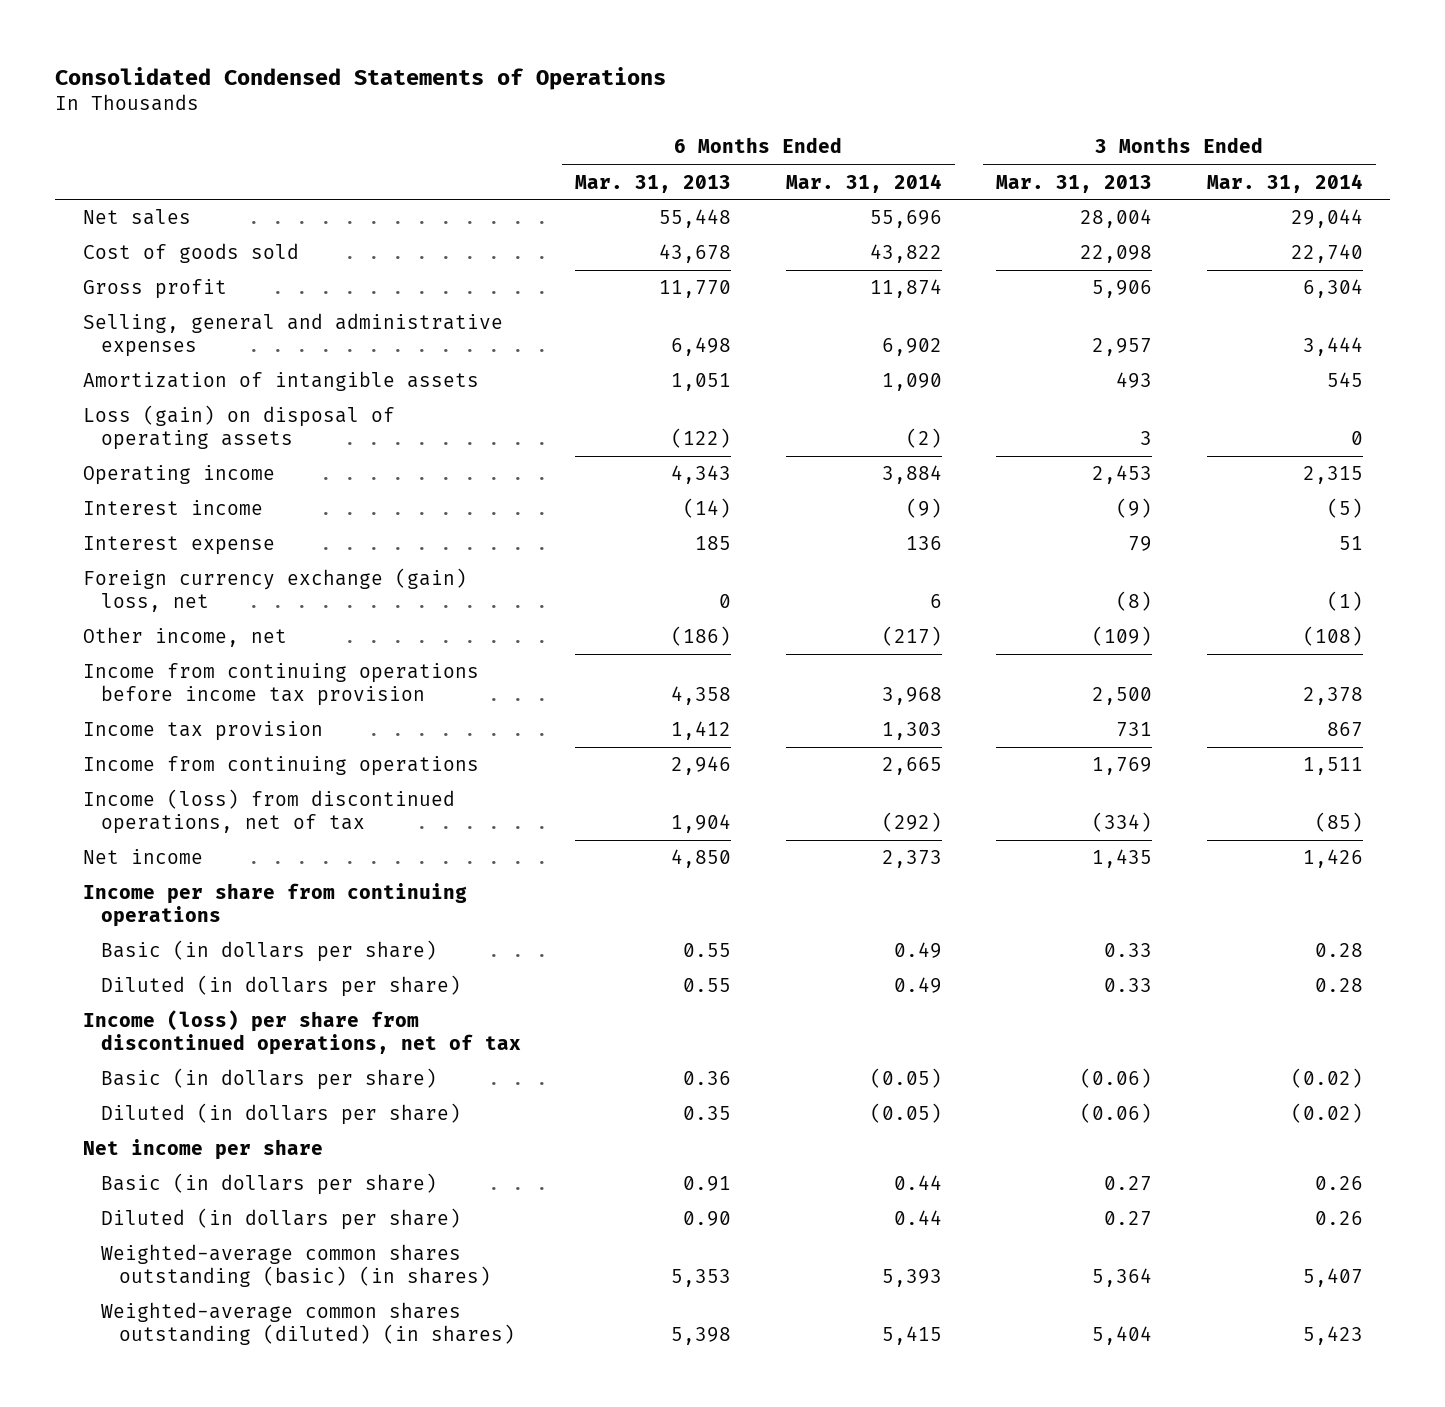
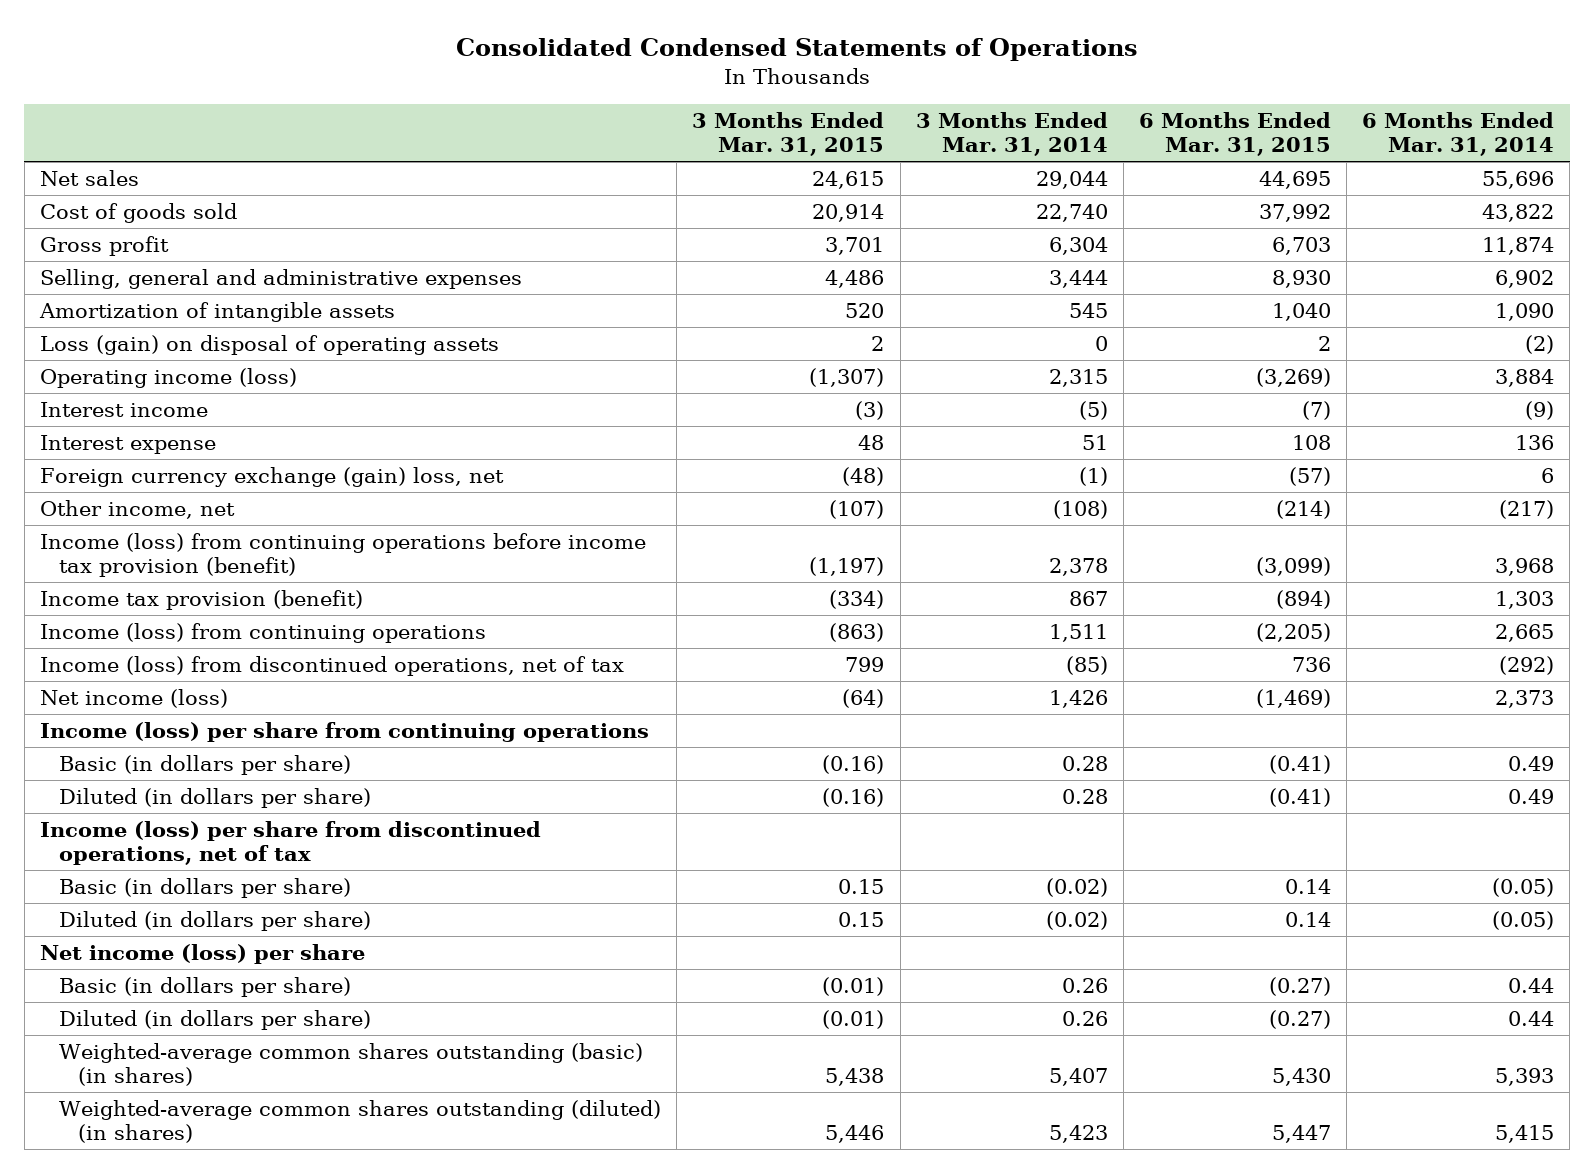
[575,174,732,193] Mar. 31, 2013 -> none
[996,174,1153,193] Mar. 31, 2013 -> none
none -> [692,112,885,157] 3 Months Ended Mar. 31, 2015
none -> [1138,112,1331,157] 6 Months Ended Mar. 31, 2015
[82,465,275,486] Operating income -> [39,368,297,389] Operating income (loss)
[82,663,479,707] Income from continuing operations before income tax provision -> [39,533,646,578] Income (loss) from continuing operations before income tax provision (benefit)
[82,721,323,742] Income tax provision -> [39,590,363,611] Income tax provision (benefit)
[82,756,479,777] Income from continuing operations -> [39,623,486,644] Income (loss) from continuing operations
[82,849,203,865] Net income -> [39,689,228,709] Net income (loss)
[82,883,467,928] Income per share from continuing operations -> [39,722,649,743] Income (loss) per share from continuing operations
[82,1139,323,1161] Net income per share -> [39,944,365,965] Net income (loss) per share

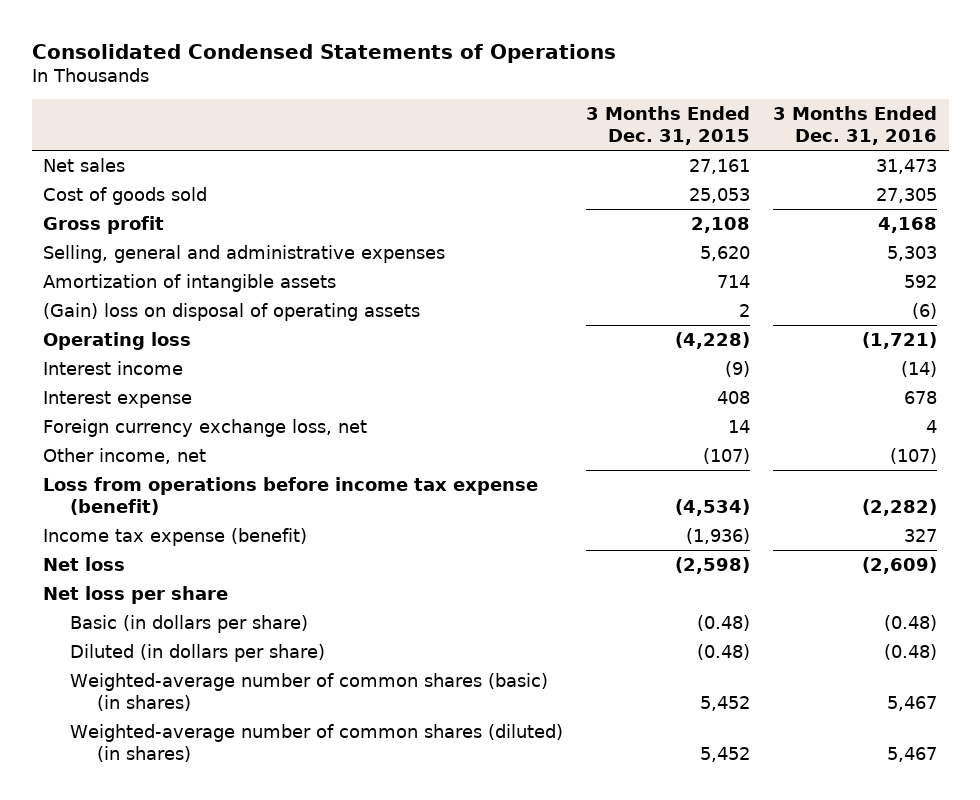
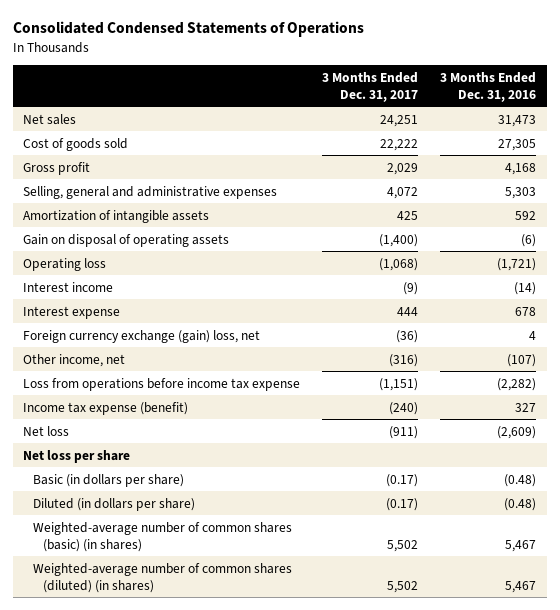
[586,106,751,145] 3 Months Ended Dec. 31, 2015 -> none
none -> [322,71,419,102] 3 Months Ended Dec. 31, 2017
[43,302,421,321] (Gain) loss on disposal of operating assets -> [23,233,230,247] Gain on disposal of operating assets
[43,418,368,437] Foreign currency exchange loss, net -> [23,329,261,343] Foreign currency exchange (gain) loss, net
[43,476,539,515] Loss from operations before income tax expense (benefit) -> [23,377,301,391] Loss from operations before income tax expense

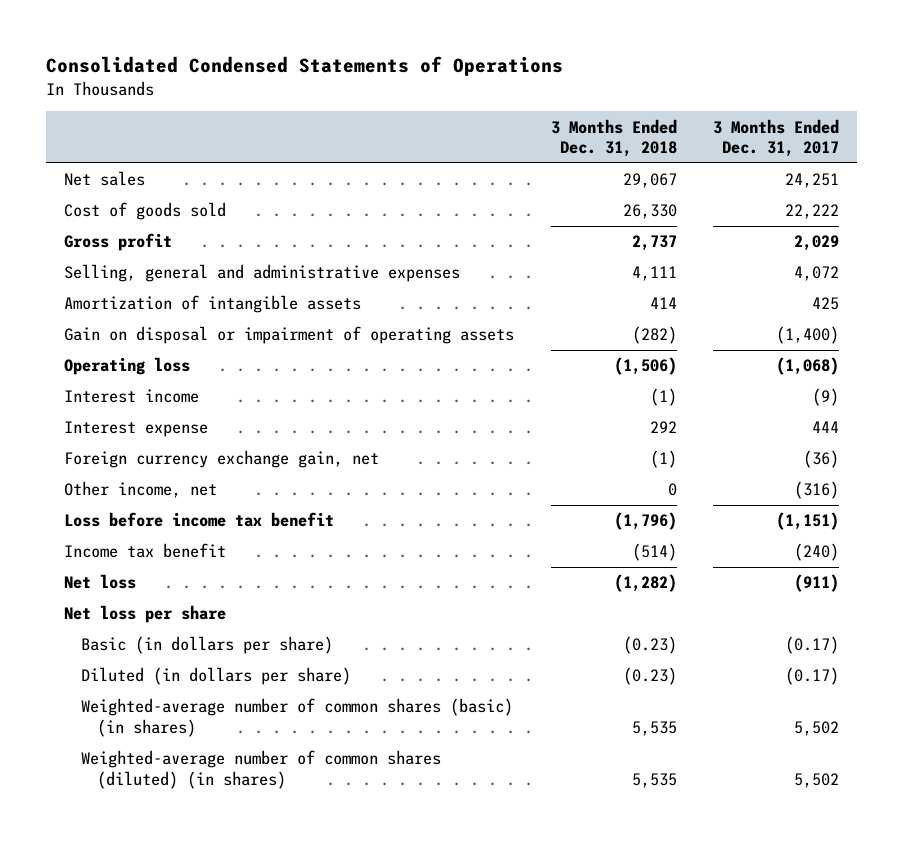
[440,71,537,102] 3 Months Ended Dec. 31, 2016 -> none
none -> [550,118,677,158] 3 Months Ended Dec. 31, 2018
[23,233,230,247] Gain on disposal of operating assets -> [64,326,515,345] Gain on disposal or impairment of operating assets
[23,329,261,343] Foreign currency exchange (gain) loss, net -> [64,450,380,469] Foreign currency exchange gain, net
[23,377,301,391] Loss from operations before income tax expense -> [64,512,335,528] Loss before income tax benefit
[23,401,189,415] Income tax expense (benefit) -> [64,543,227,559] Income tax benefit

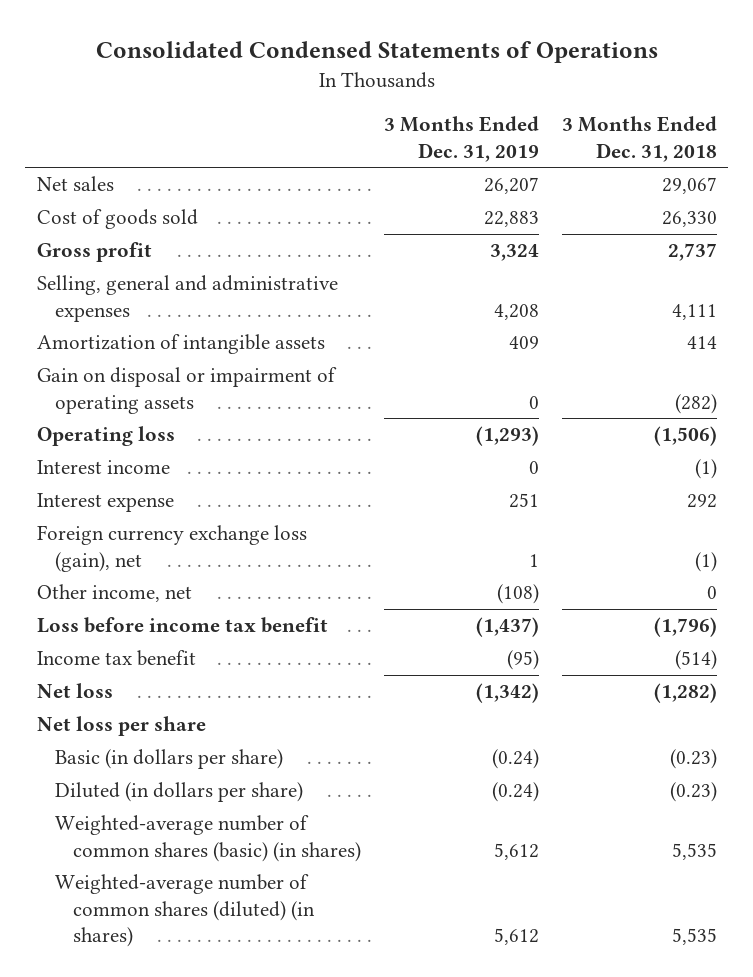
[713,118,840,158] 3 Months Ended Dec. 31, 2017 -> none
none -> [383,116,539,162] 3 Months Ended Dec. 31, 2019
[64,450,380,469] Foreign currency exchange gain, net -> [36,525,307,572] Foreign currency exchange loss (gain), net

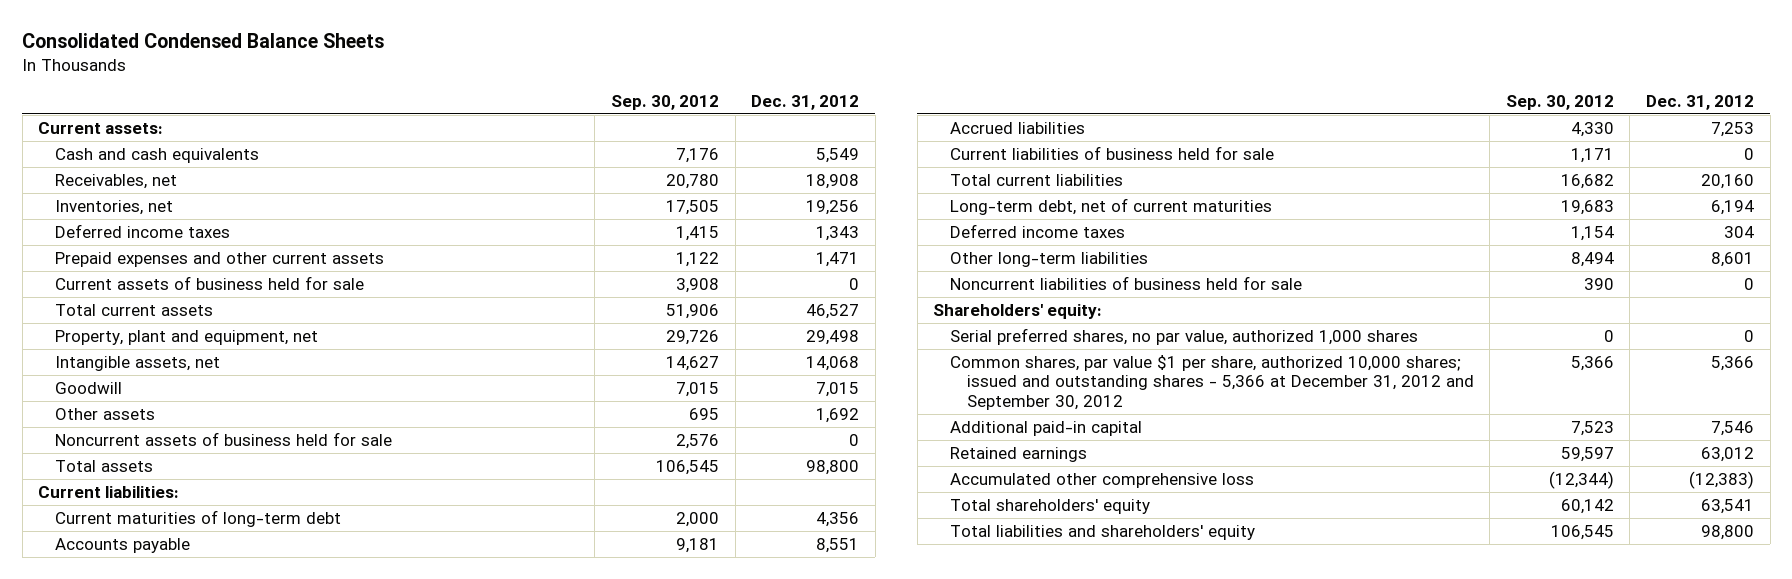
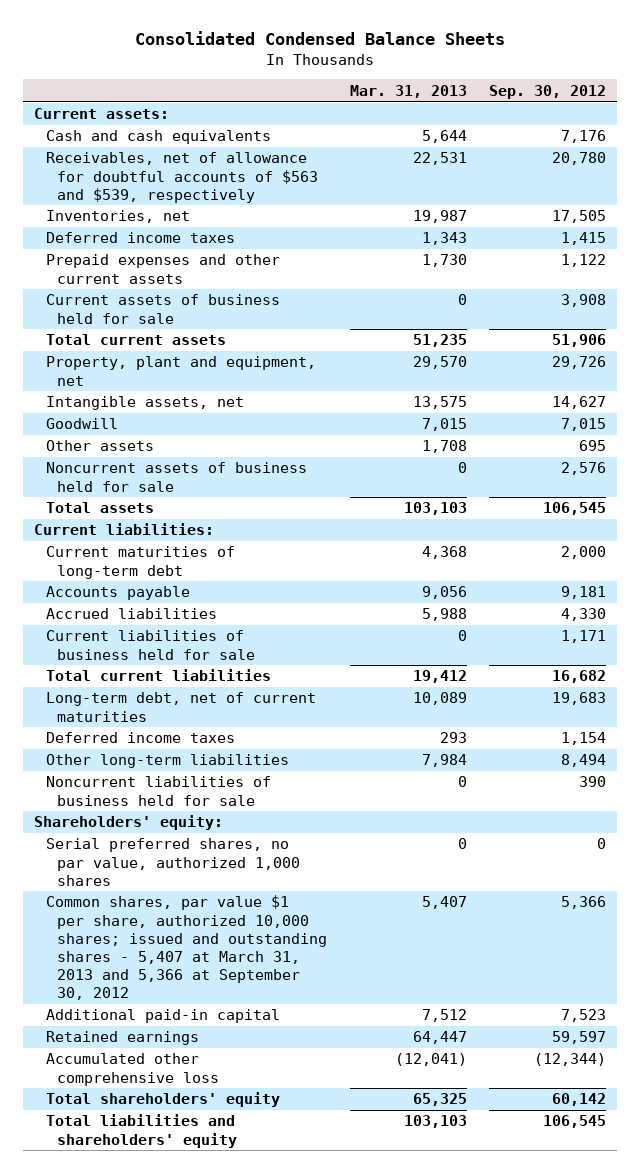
[751,94,860,110] Dec. 31, 2012 -> none
none -> [349,84,467,98] Mar. 31, 2013
[55,173,178,189] Receivables, net -> [45,152,319,203] Receivables, net of allowance for doubtful accounts of $563 and $539, respectively
[950,354,1474,410] Common shares, par value $1 per share, authorized 10,000 shares; issued and outstanding shares - 5,366 at December 31, 2012 and September 30, 2012 -> [45,895,328,1000] Common shares, par value $1 per share, authorized 10,000 shares; issued and outstanding shares - 5,407 at March 31, 2013 and 5,366 at September 30, 2012

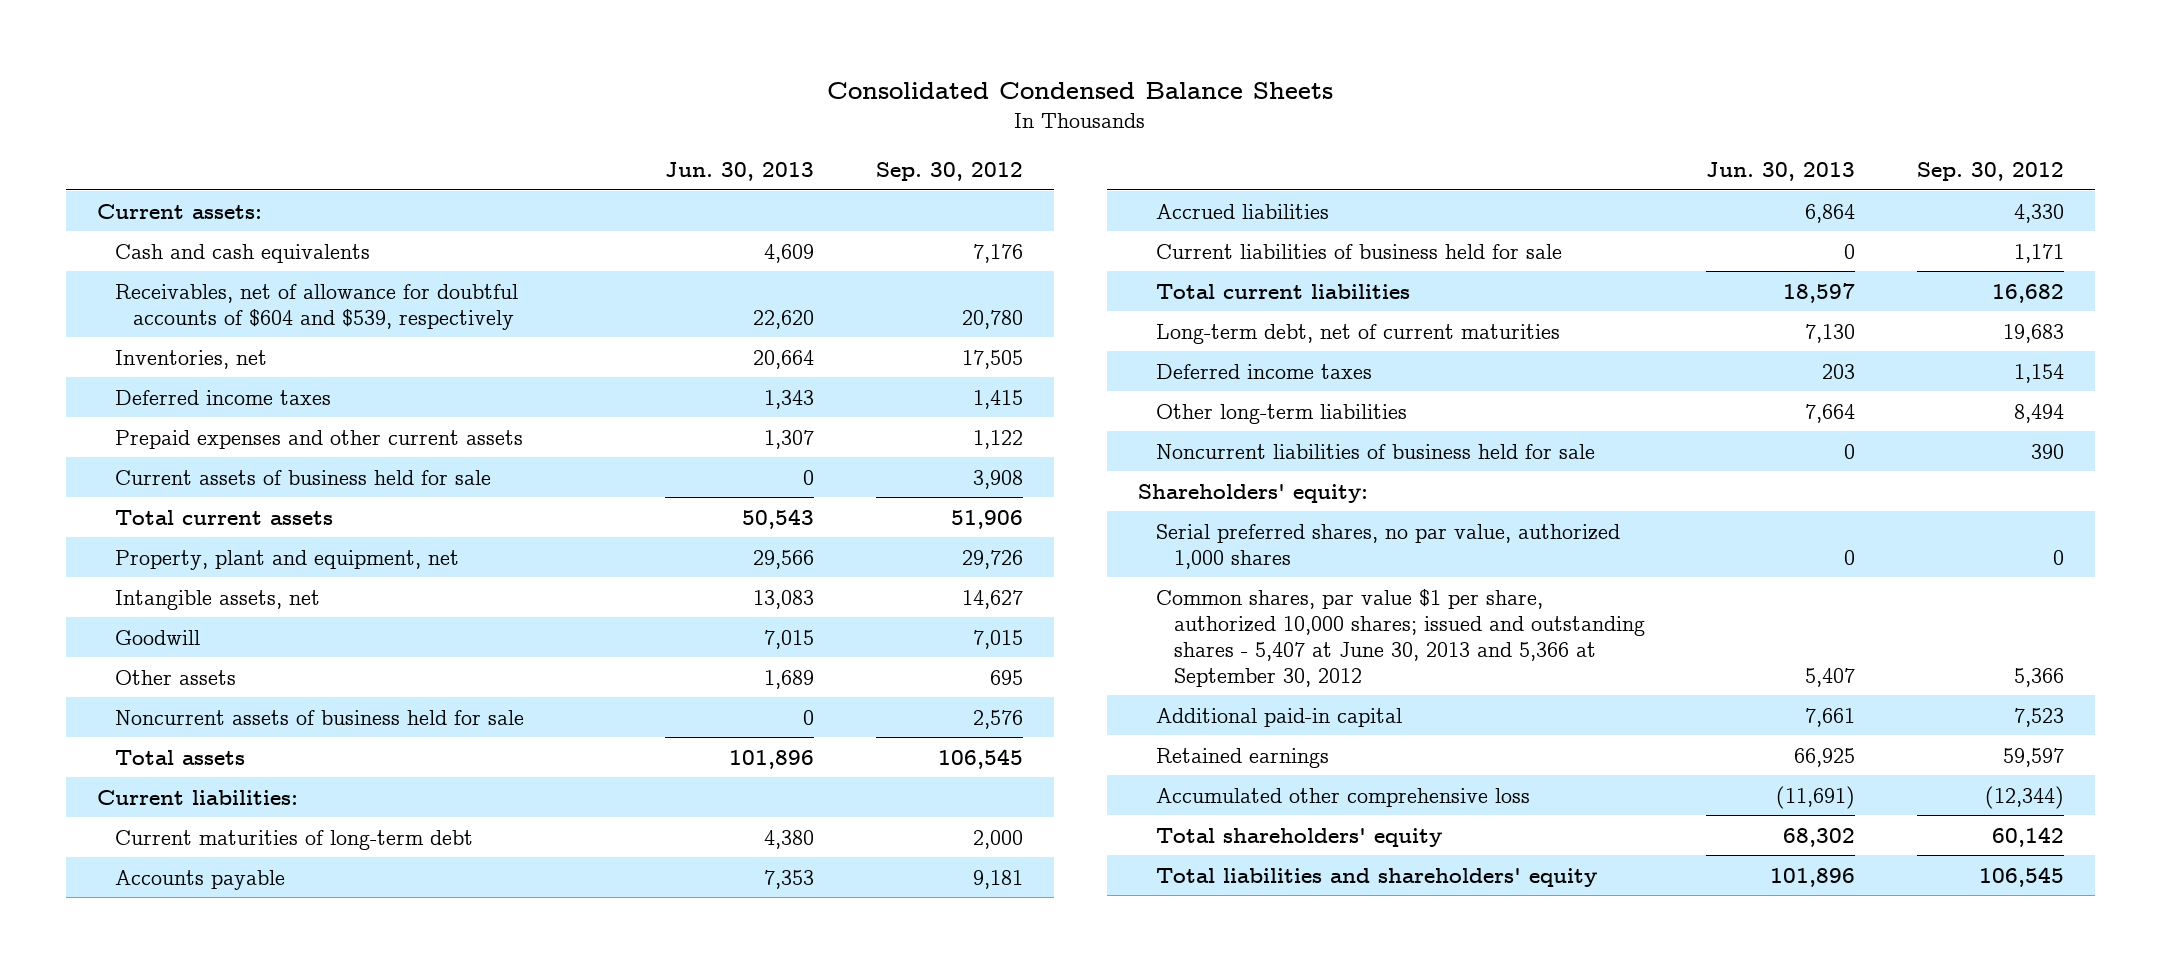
[349,84,467,98] Mar. 31, 2013 -> none
none -> [665,161,815,181] Jun. 30, 2013
[45,152,319,203] Receivables, net of allowance for doubtful accounts of $563 and $539, respectively -> [114,283,518,330] Receivables, net of allowance for doubtful accounts of $604 and $539, respectively
[45,895,328,1000] Common shares, par value $1 per share, authorized 10,000 shares; issued and outstanding shares - 5,407 at March 31, 2013 and 5,366 at September 30, 2012 -> [1155,588,1645,687] Common shares, par value $1 per share, authorized 10,000 shares; issued and outstanding shares - 5,407 at June 30, 2013 and 5,366 at September 30, 2012

